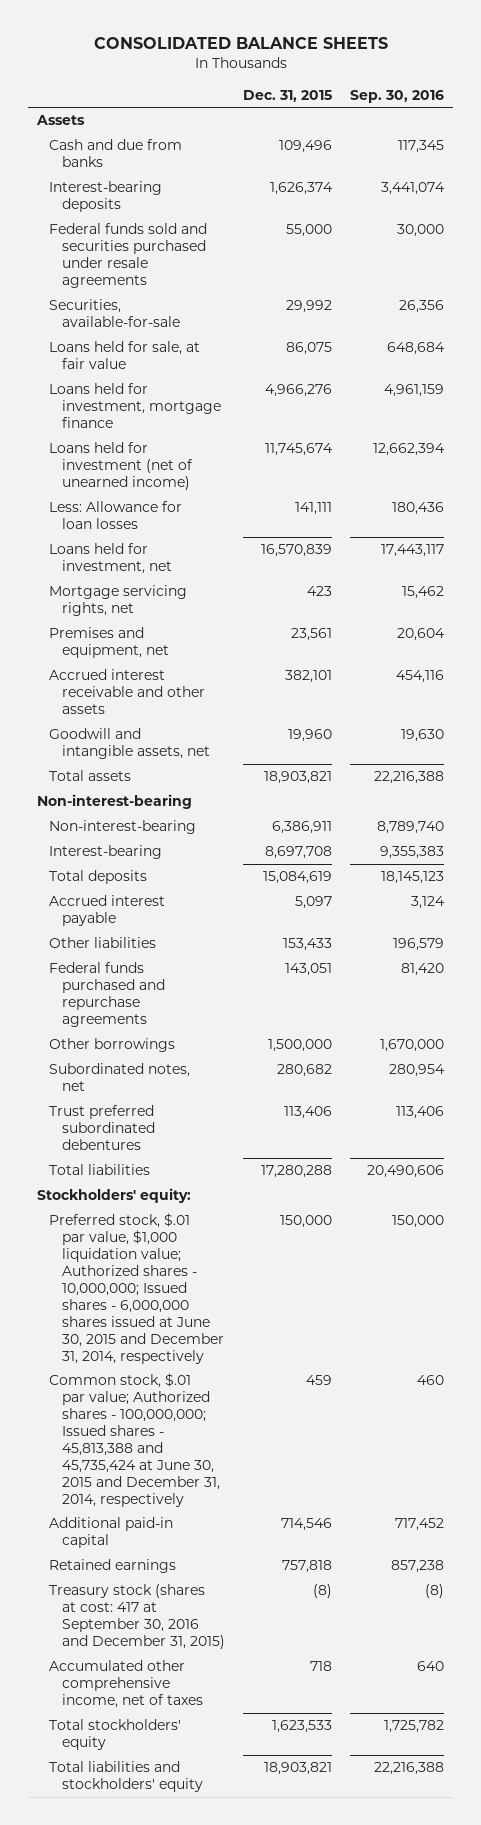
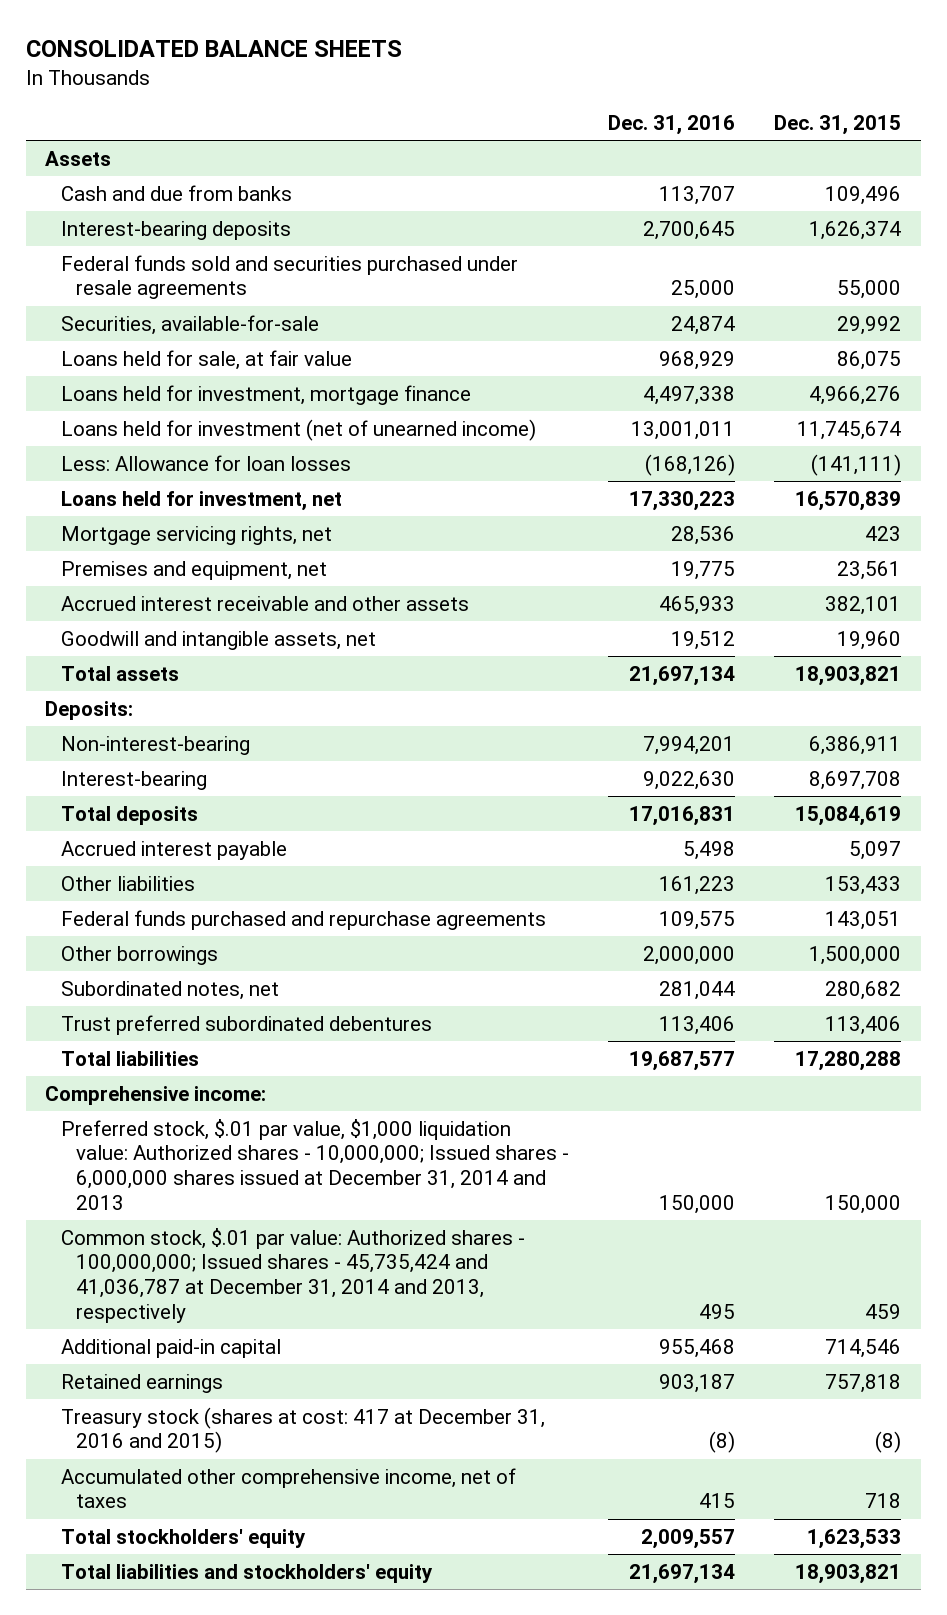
[350,89,445,103] Sep. 30, 2016 -> none
none -> [608,114,736,135] Dec. 31, 2016
[295,502,333,516] 141,111 -> [811,453,902,476] (141,111)
[36,794,192,810] Non-interest-bearing -> [45,700,134,720] Deposits:
[36,1188,191,1204] Stockholders' equity: -> [45,1085,267,1105] Comprehensive income:
[49,1213,224,1364] Preferred stock, $.01 par value, $1,000 liquidation value; Authorized shares - 10,000,000; Issued shares - 6,000,000 shares issued at June 30, 2015 and December 31, 2014, respectively -> [60,1118,569,1210] Preferred stock, $.01 par value, $1,000 liquidation value: Authorized shares - 10,000,000; Issued shares - 6,000,000 shares issued at December 31, 2014 and 2013
[49,1373,220,1507] Common stock, $.01 par value; Authorized shares - 100,000,000; Issued shares - 45,813,388 and 45,735,424 at June 30, 2015 and December 31, 2014, respectively -> [60,1227,525,1323] Common stock, $.01 par value: Authorized shares - 100,000,000; Issued shares - 45,735,424 and 41,036,787 at December 31, 2014 and 2013, respectively
[49,1584,225,1650] Treasury stock (shares at cost: 417 at September 30, 2016 and December 31, 2015) -> [60,1406,545,1454] Treasury stock (shares at cost: 417 at December 31, 2016 and 2015)

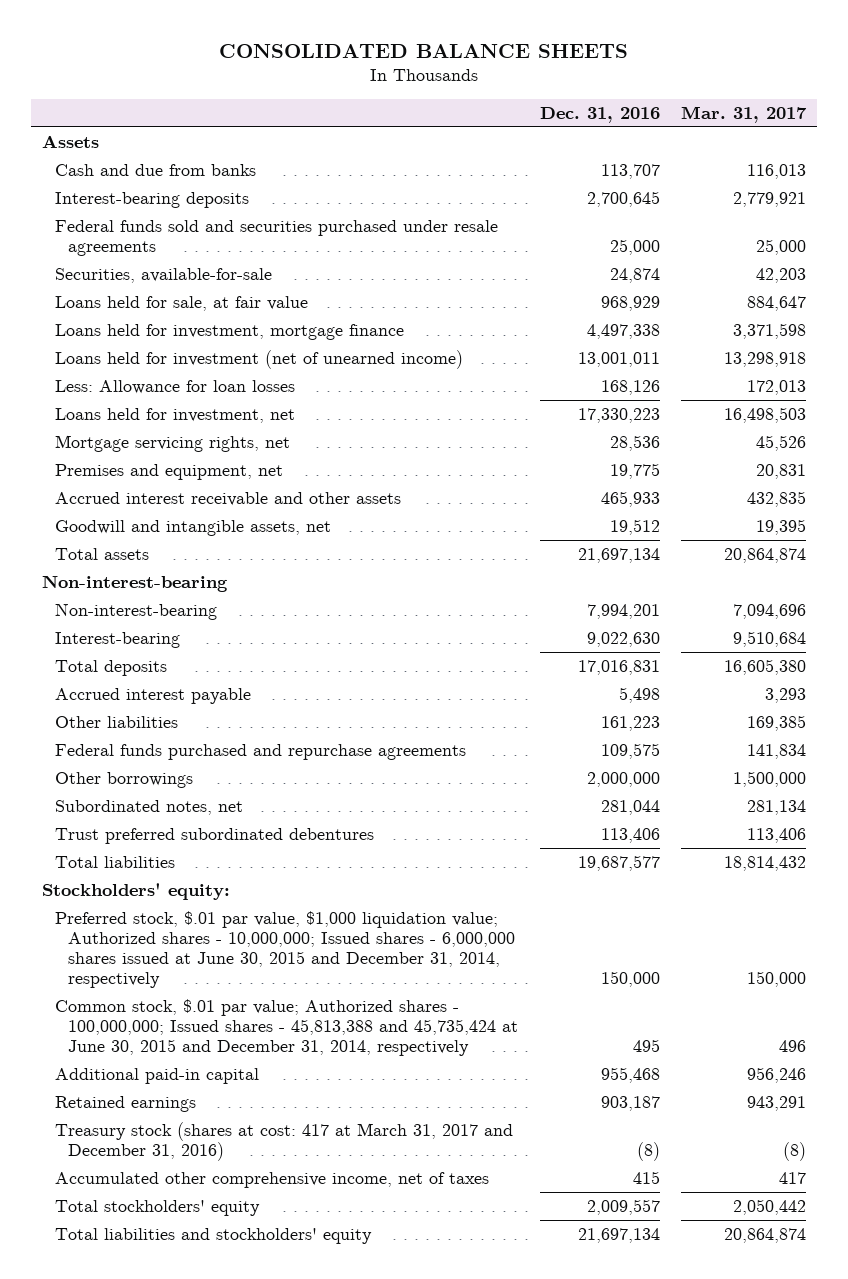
[774,114,902,135] Dec. 31, 2015 -> none
none -> [681,105,808,123] Mar. 31, 2017
[645,453,736,476] (168,126) -> [600,379,660,395] 168,126
[45,700,134,720] Deposits: -> [41,574,228,592] Non-interest-bearing
[45,1085,267,1105] Comprehensive income: -> [41,882,230,900] Stockholders' equity:
[60,1118,569,1210] Preferred stock, $.01 par value, $1,000 liquidation value: Authorized shares - 10,000,000; Issued shares - 6,000,000 shares issued at December 31, 2014 and 2013 -> [54,910,516,989] Preferred stock, $.01 par value, $1,000 liquidation value; Authorized shares - 10,000,000; Issued shares - 6,000,000 shares issued at June 30, 2015 and December 31, 2014, respectively
[60,1227,525,1323] Common stock, $.01 par value: Authorized shares - 100,000,000; Issued shares - 45,735,424 and 41,036,787 at December 31, 2014 and 2013, respectively -> [54,998,519,1057] Common stock, $.01 par value; Authorized shares - 100,000,000; Issued shares - 45,813,388 and 45,735,424 at June 30, 2015 and December 31, 2014, respectively
[60,1406,545,1454] Treasury stock (shares at cost: 417 at December 31, 2016 and 2015) -> [54,1121,513,1162] Treasury stock (shares at cost: 417 at March 31, 2017 and December 31, 2016)

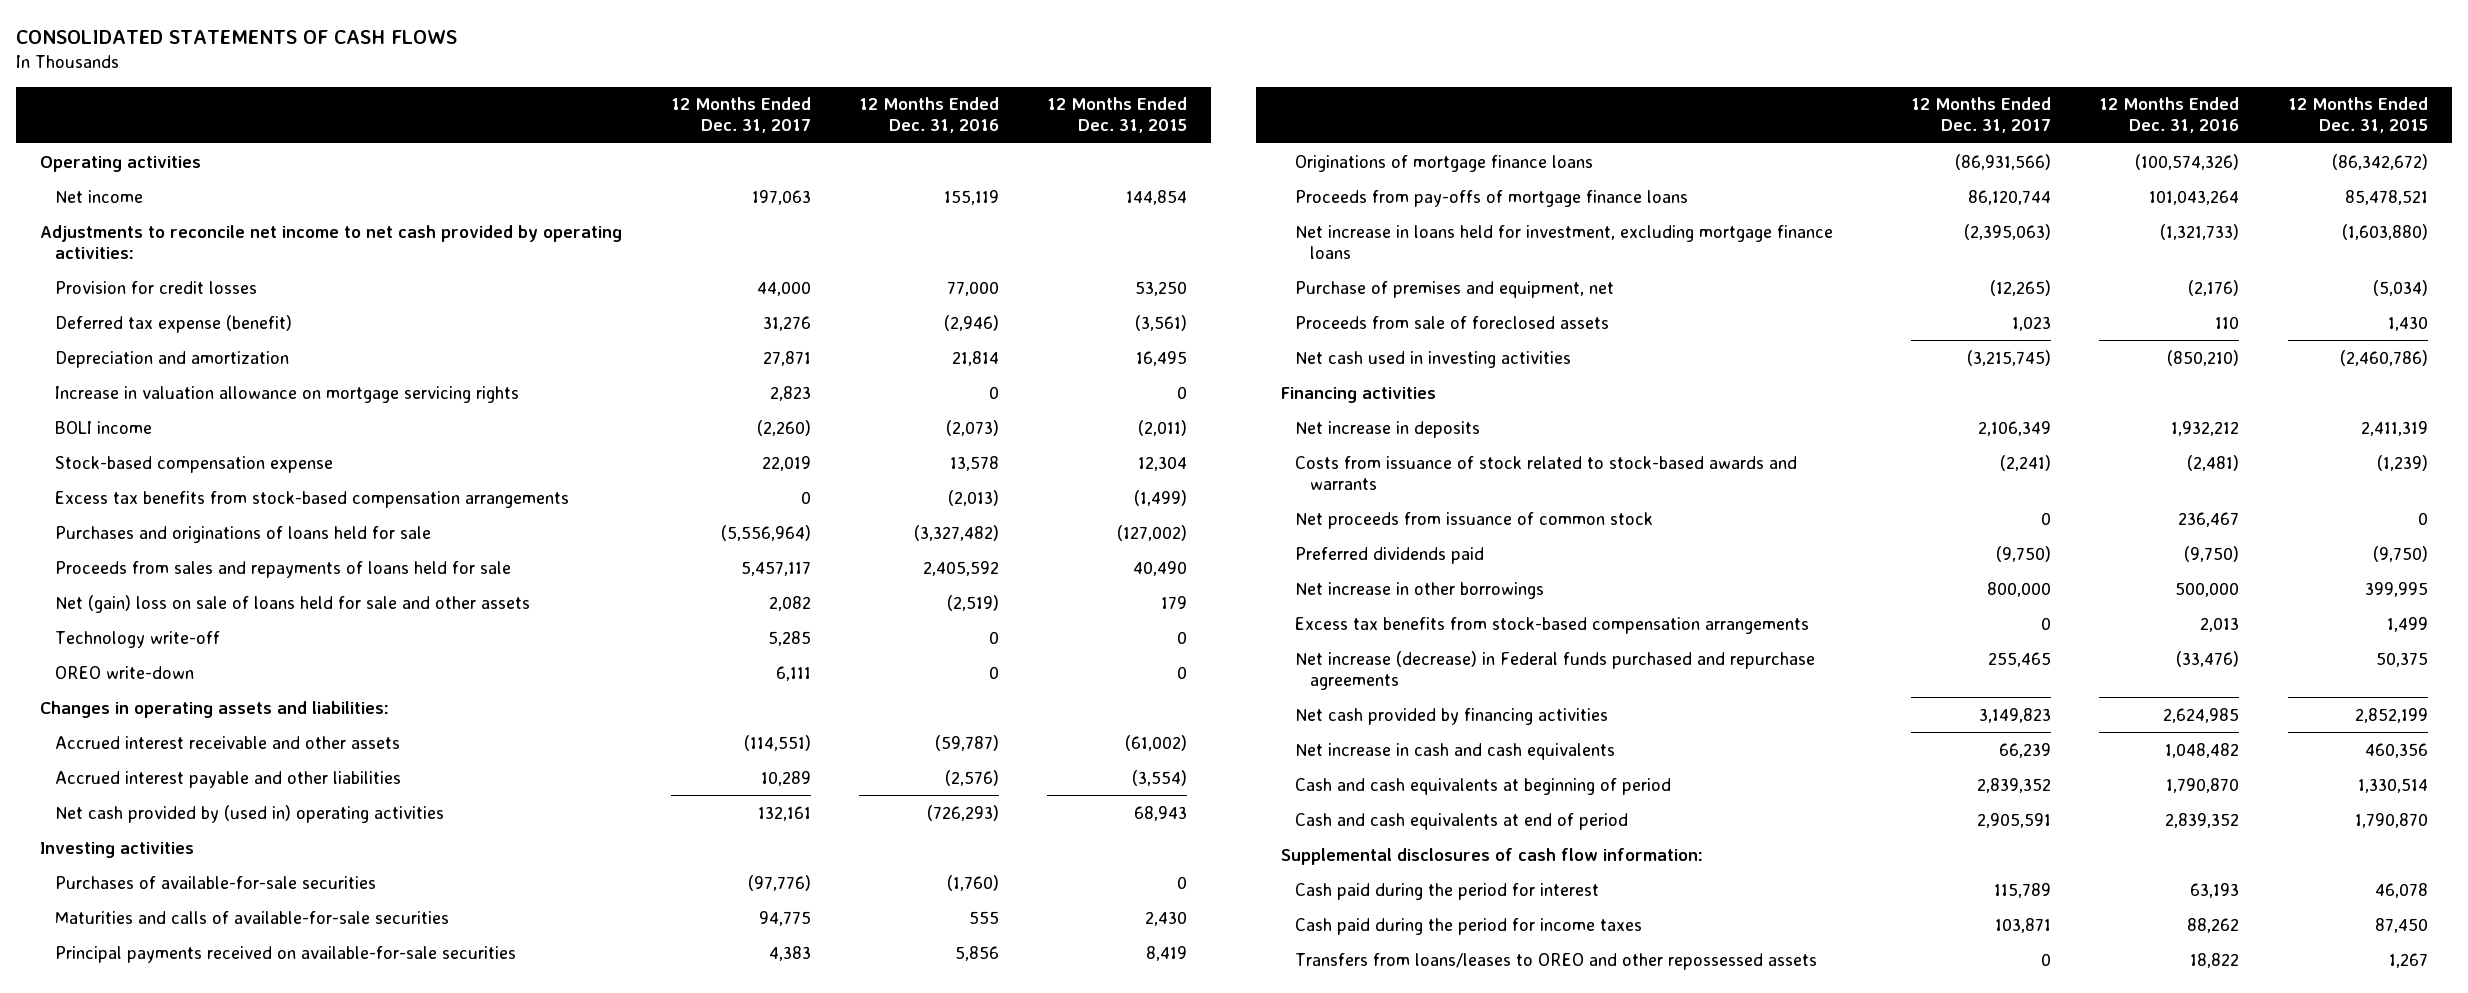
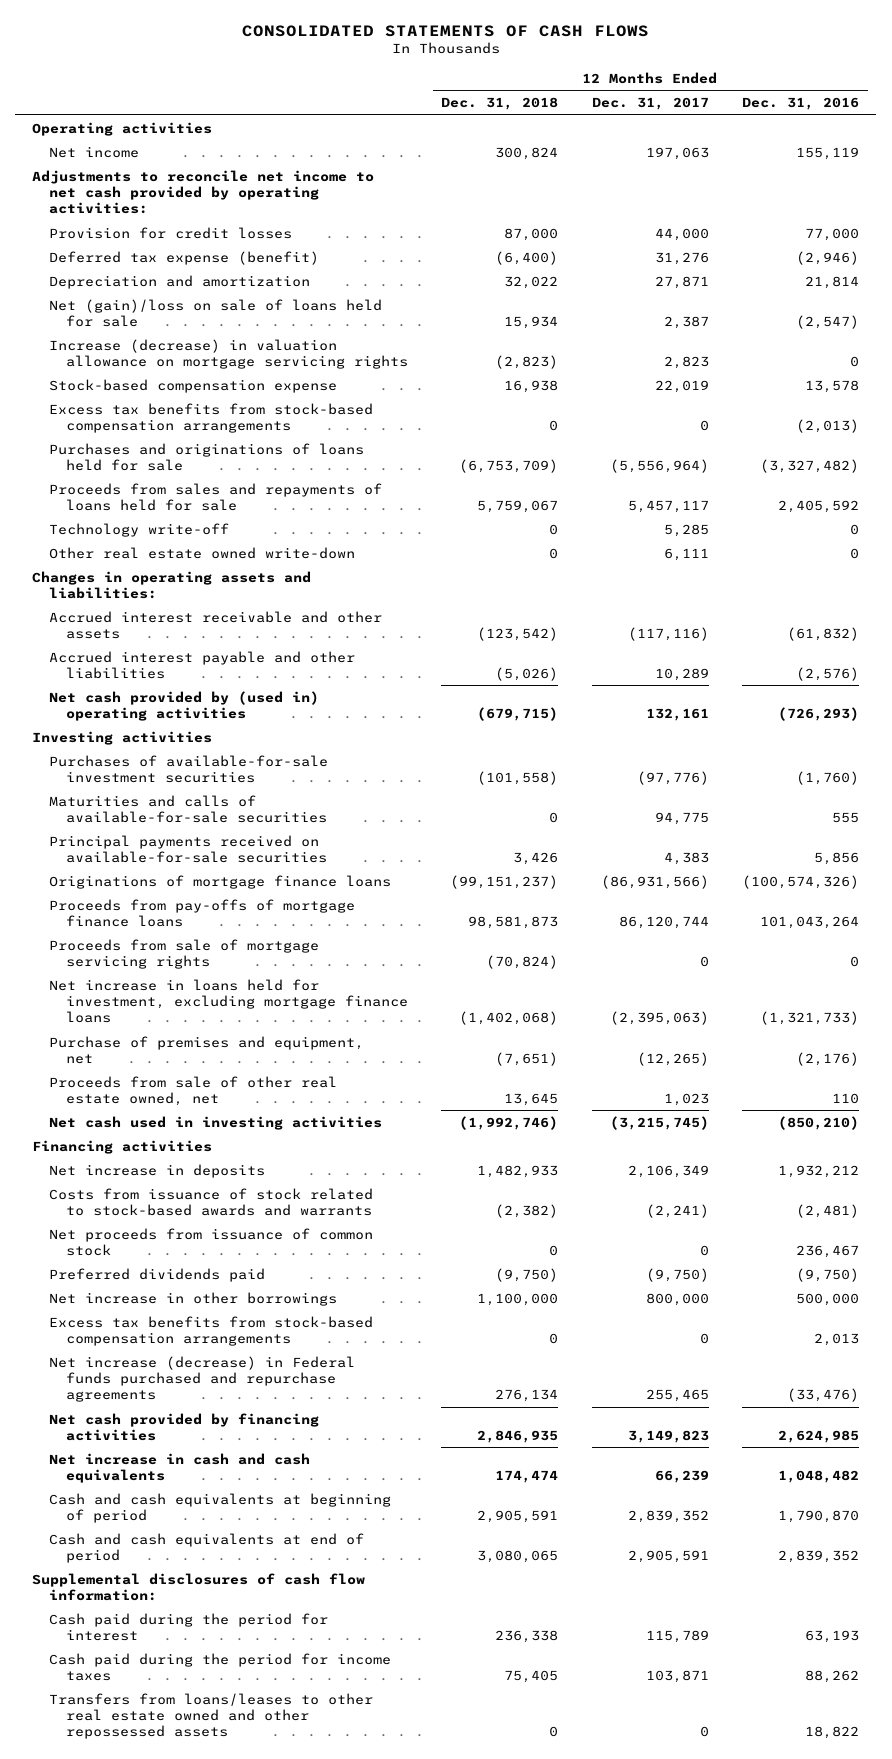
[1047,97,1188,134] 12 Months Ended Dec. 31, 2015 -> none
none -> [441,97,559,111] Dec. 31, 2018
[55,420,153,434] BOLI income -> none
none -> [48,298,382,328] Net (gain)/loss on sale of loans held for sale
[55,385,520,403] Increase in valuation allowance on mortgage servicing rights -> [48,338,408,370] Increase (decrease) in valuation allowance on mortgage servicing rights
[55,594,531,613] Net (gain) loss on sale of loans held for sale and other assets -> none
[55,665,195,679] OREO write-down -> [48,546,355,559] Other real estate owned write-down
[743,734,811,751] (114,551) -> [627,627,709,642] (117,116)
[934,734,999,751] (59,787) -> [787,627,860,642] (61,832)
[55,875,377,889] Purchases of available-for-sale securities -> [48,754,328,784] Purchases of available-for-sale investment securities
none -> [48,938,319,970] Proceeds from sale of mortgage servicing rights
[1295,315,1610,329] Proceeds from sale of foreclosed assets -> [48,1075,337,1107] Proceeds from sale of other real estate owned, net
[1295,952,1818,970] Transfers from loans/leases to OREO and other repossessed assets -> [48,1692,373,1740] Transfers from loans/leases to other real estate owned and other repossessed assets

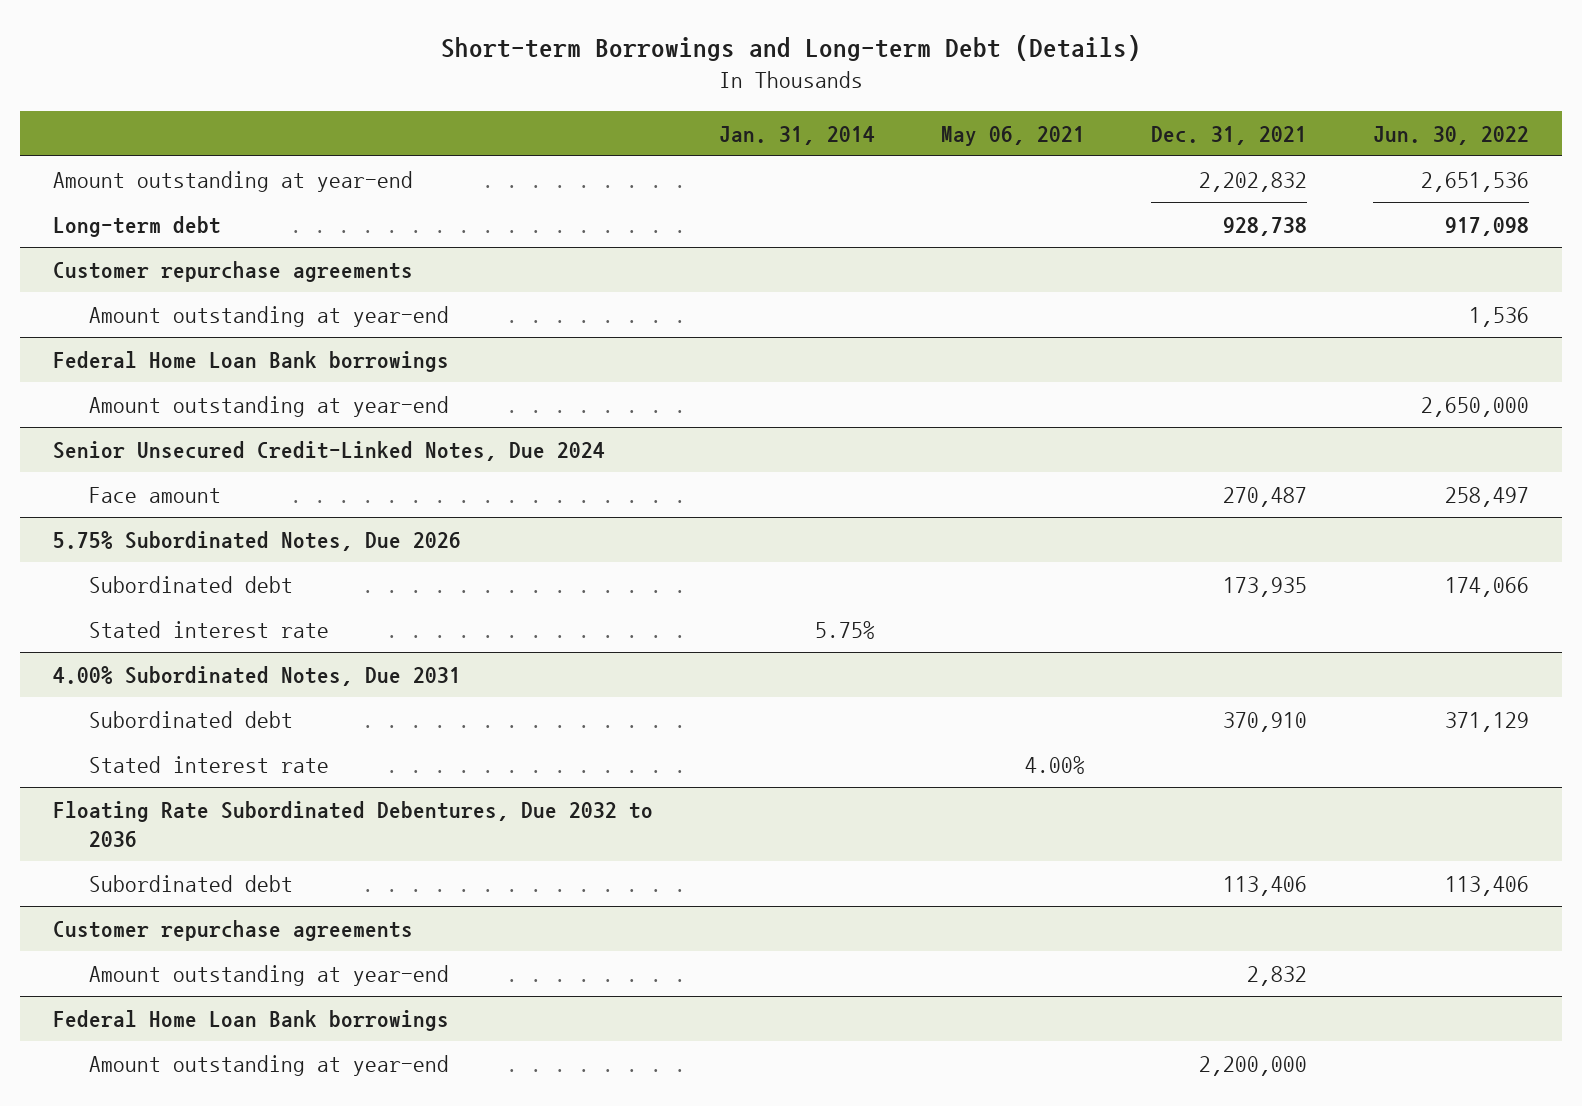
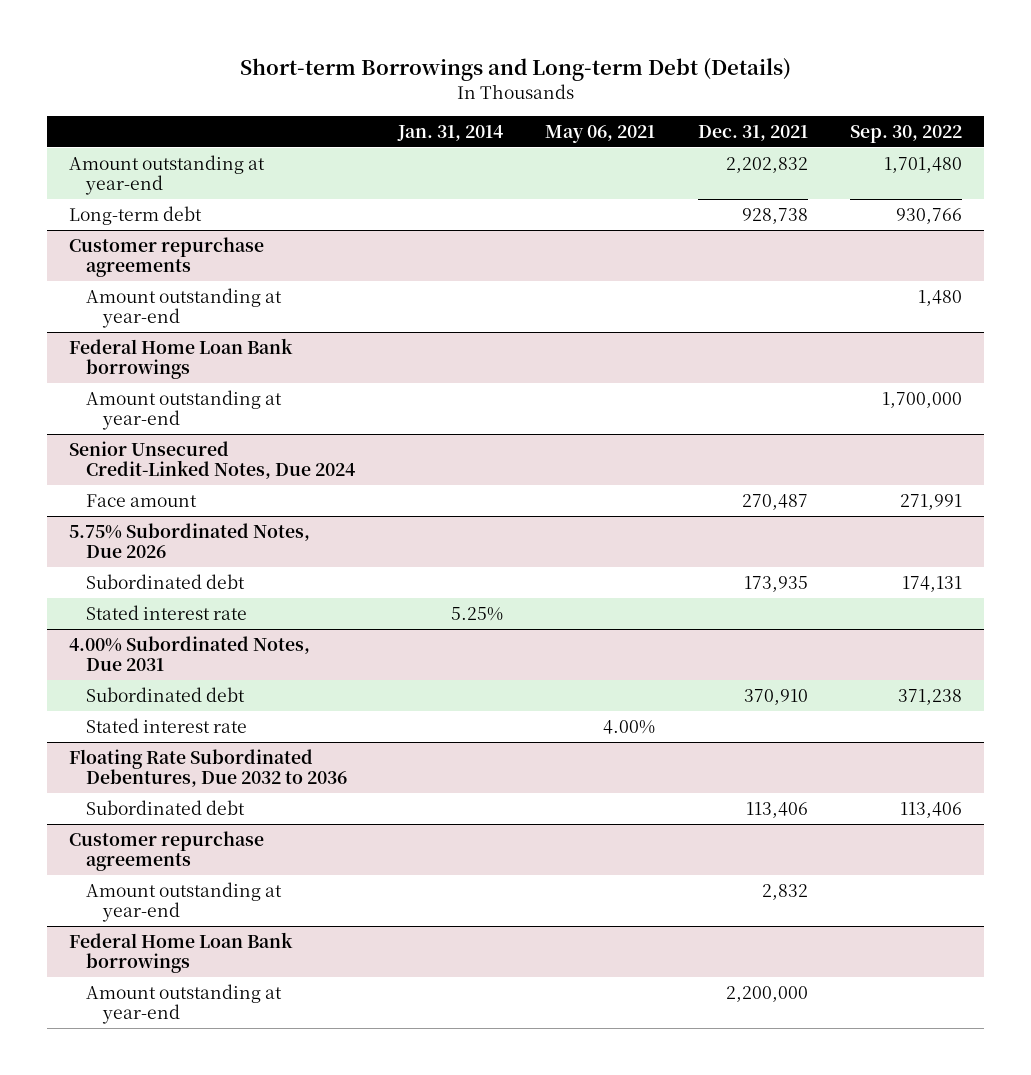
[1372,125,1529,145] Jun. 30, 2022 -> none
none -> [850,125,963,144] Sep. 30, 2022
[814,621,875,640] 5.75% -> [450,606,503,621] 5.25%

